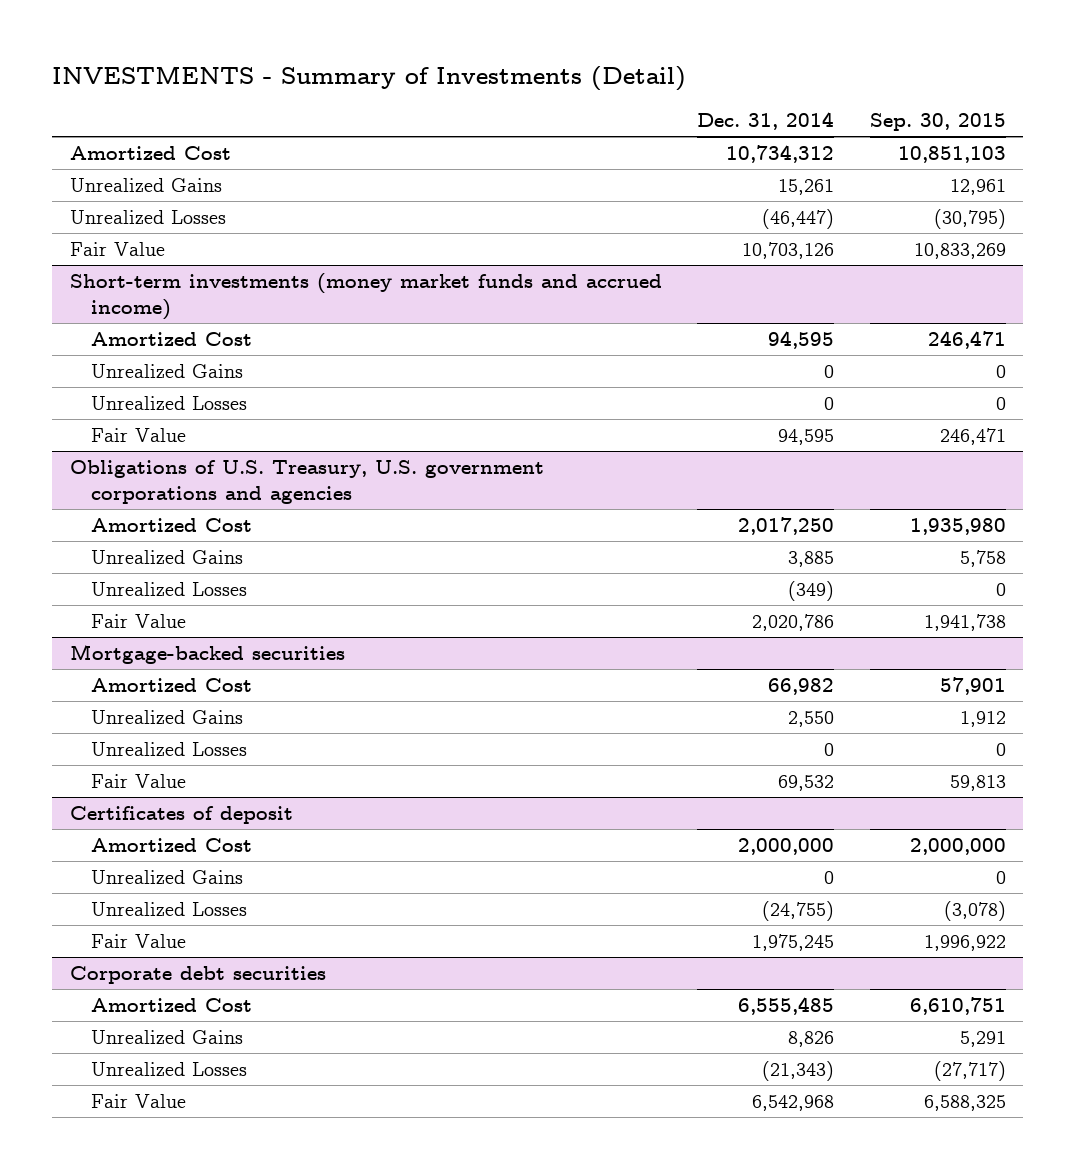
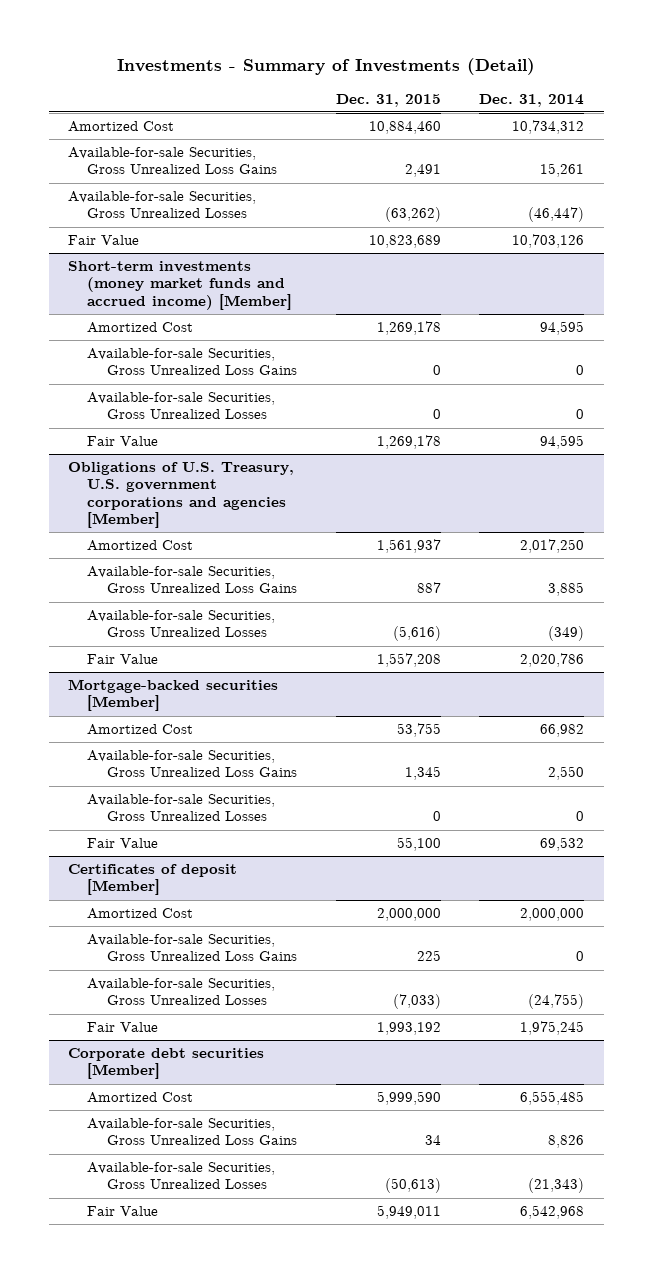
[52,65,687,91] INVESTMENTS - Summary of Investments (Detail) -> [117,58,536,76] Investments - Summary of Investments (Detail)
[869,113,1006,132] Sep. 30, 2015 -> none
none -> [335,93,441,107] Dec. 31, 2015
[70,178,223,194] Unrealized Gains -> [67,147,278,175] Available-for-sale Securities, Gross Unrealized Loss Gains
[70,210,227,226] Unrealized Losses -> [67,191,256,219] Available-for-sale Securities, Gross Unrealized Losses
[70,273,663,321] Short-term investments (money market funds and accrued income) -> [67,261,293,310] Short-term investments (money market funds and accrued income) [Member]
[91,364,244,380] Unrealized Gains -> [87,348,297,376] Available-for-sale Securities, Gross Unrealized Loss Gains
[91,396,248,412] Unrealized Losses -> [87,392,276,420] Available-for-sale Securities, Gross Unrealized Losses
[70,460,545,505] Obligations of U.S. Treasury, U.S. government corporations and agencies -> [67,462,294,529] Obligations of U.S. Treasury, U.S. government corporations and agencies [Member]
[91,550,244,566] Unrealized Gains -> [87,566,297,594] Available-for-sale Securities, Gross Unrealized Loss Gains
[91,582,248,598] Unrealized Losses -> [87,610,276,638] Available-for-sale Securities, Gross Unrealized Losses
[70,644,346,665] Mortgage-backed securities -> [67,679,278,712] Mortgage-backed securities [Member]
[91,710,244,726] Unrealized Gains -> [87,750,297,778] Available-for-sale Securities, Gross Unrealized Loss Gains
[91,742,248,758] Unrealized Losses -> [87,794,276,822] Available-for-sale Securities, Gross Unrealized Losses
[70,806,294,825] Certificates of deposit -> [67,864,237,896] Certificates of deposit [Member]
[91,870,244,886] Unrealized Gains -> [87,934,297,962] Available-for-sale Securities, Gross Unrealized Loss Gains
[91,902,248,918] Unrealized Losses -> [87,978,276,1006] Available-for-sale Securities, Gross Unrealized Losses
[70,966,327,985] Corporate debt securities -> [67,1048,264,1080] Corporate debt securities [Member]
[91,1030,244,1046] Unrealized Gains -> [87,1118,297,1146] Available-for-sale Securities, Gross Unrealized Loss Gains
[91,1062,248,1078] Unrealized Losses -> [87,1162,276,1190] Available-for-sale Securities, Gross Unrealized Losses

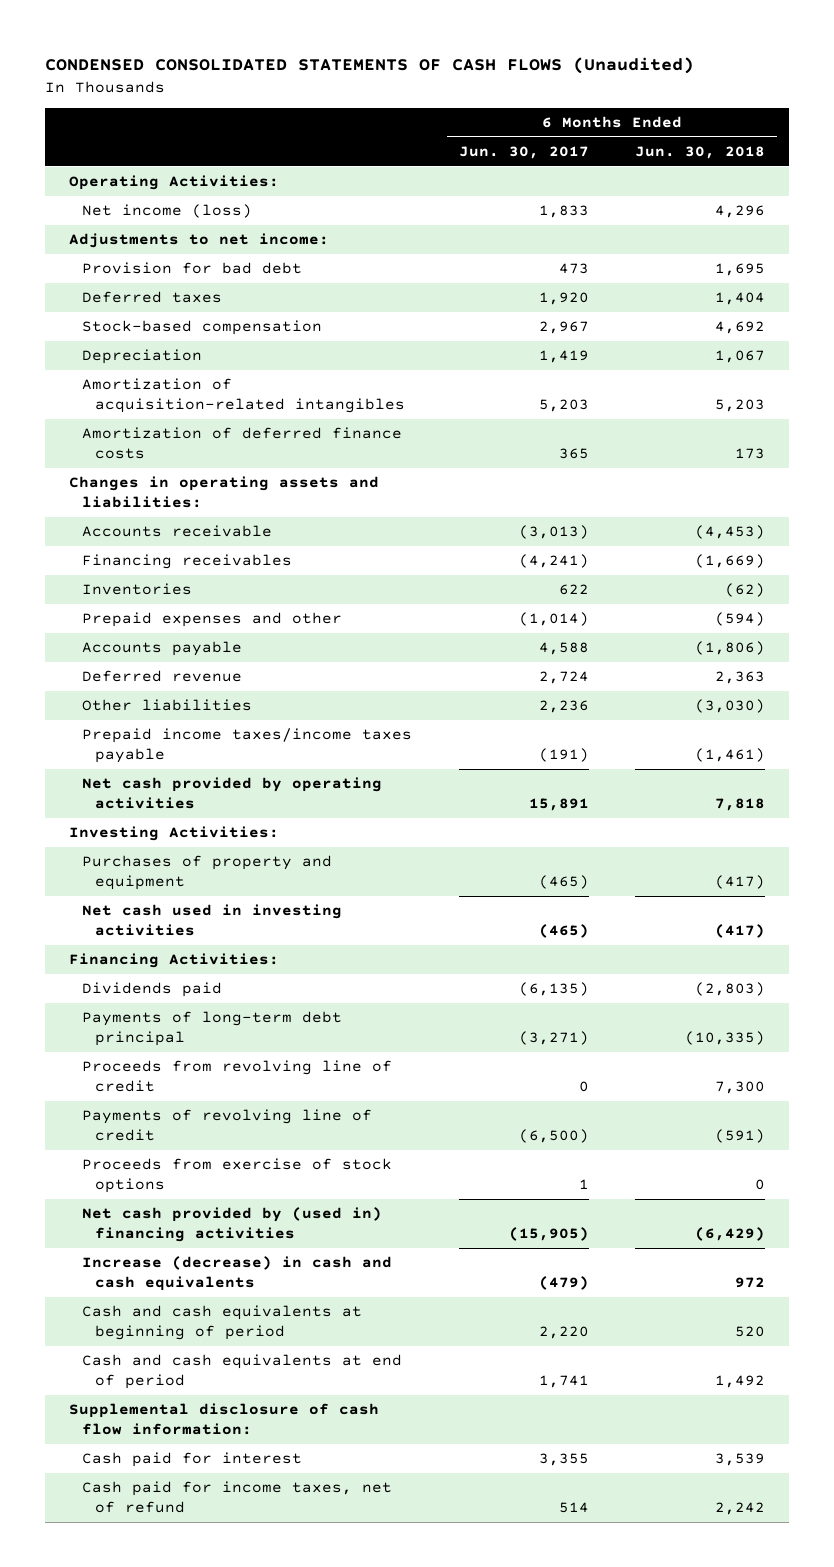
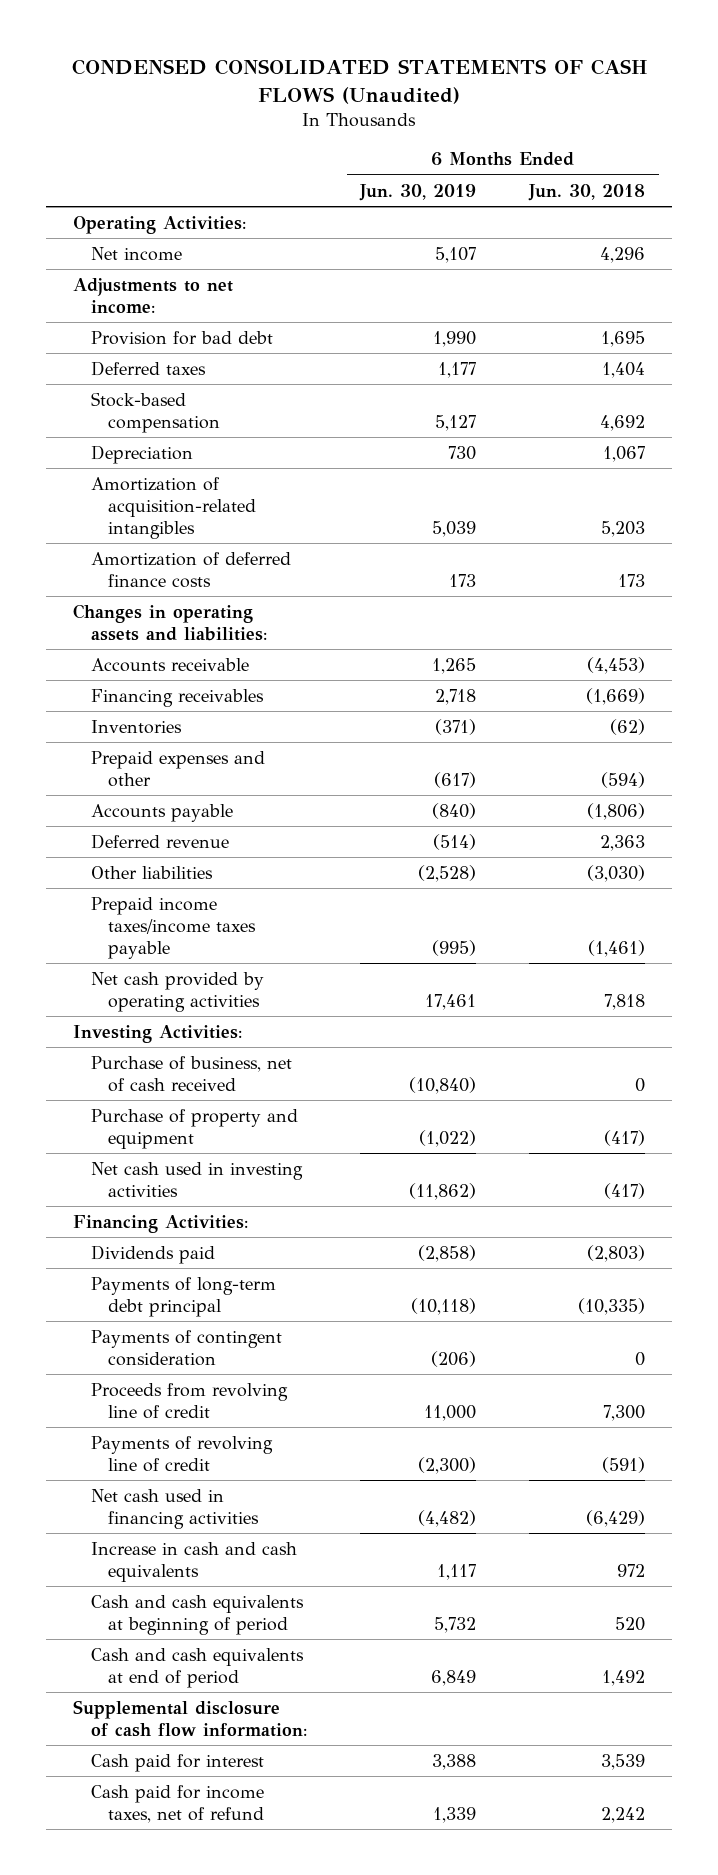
[458,146,589,160] Jun. 30, 2017 -> none
none -> [359,183,477,201] Jun. 30, 2019
[81,204,252,219] Net income (loss) -> [90,246,182,261] Net income
none -> [90,1055,292,1092] Purchase of business, net of cash received
[81,855,332,890] Purchases of property and equipment -> [90,1108,298,1149] Purchase of property and equipment
none -> [90,1329,282,1366] Payments of contingent consideration
[81,1158,392,1193] Proceeds from exercise of stock options -> none
[81,1207,382,1242] Net cash provided by (used in) financing activities -> [90,1488,260,1529] Net cash used in financing activities
[81,1256,392,1291] Increase (decrease) in cash and cash equivalents -> [90,1541,297,1582] Increase in cash and cash equivalents

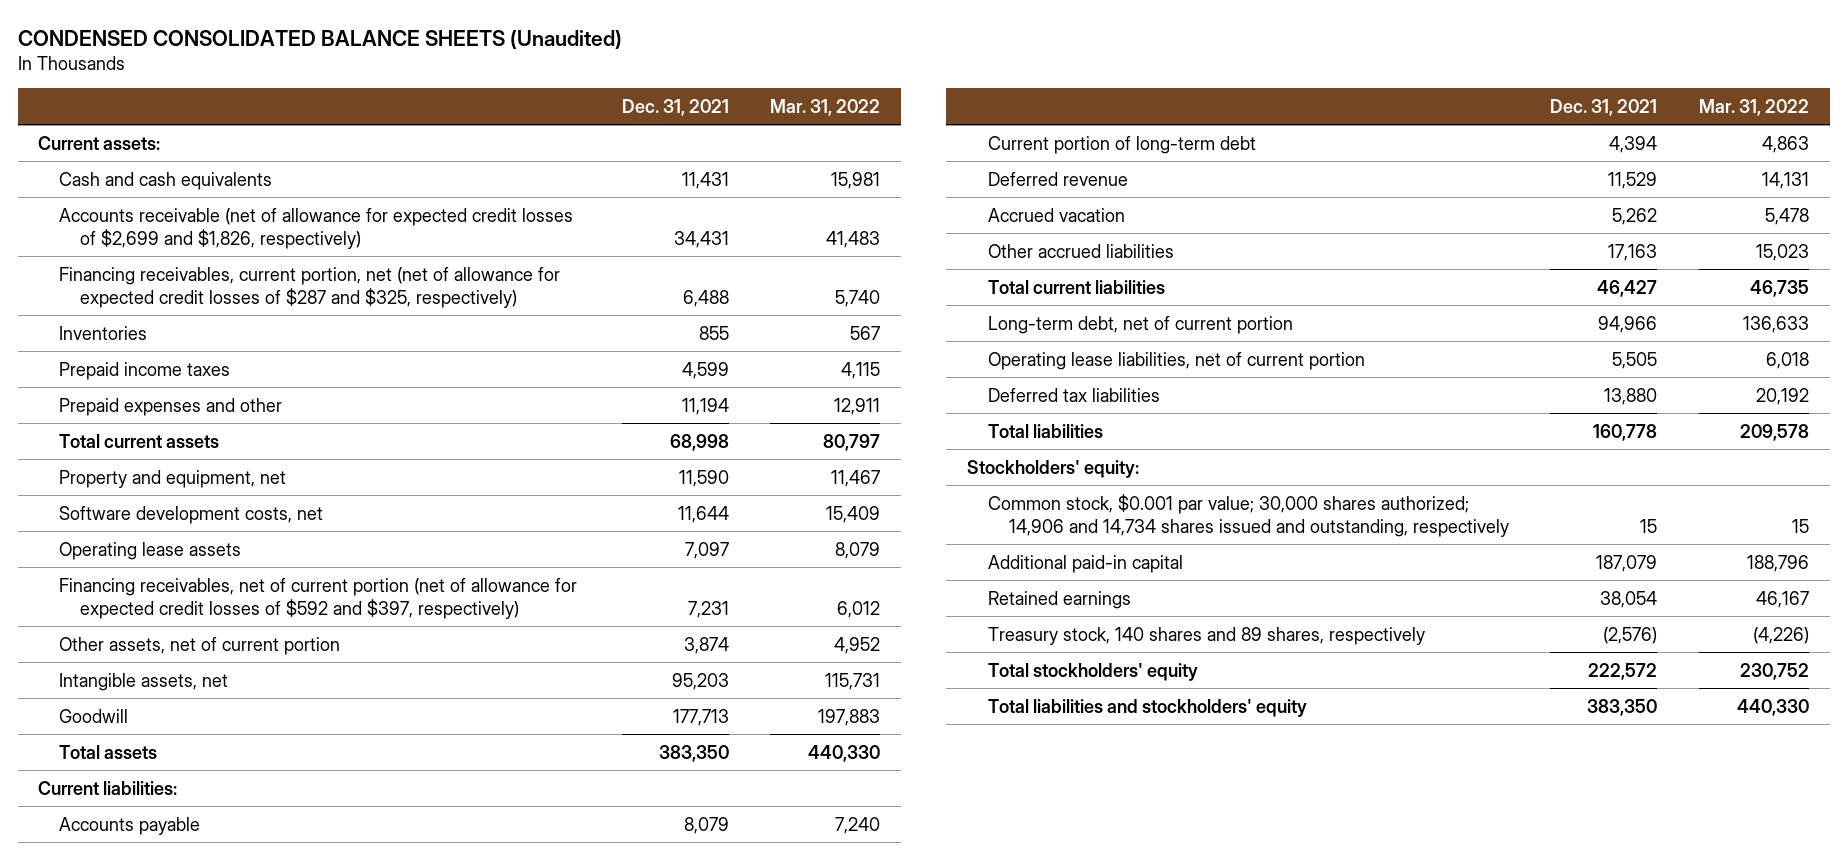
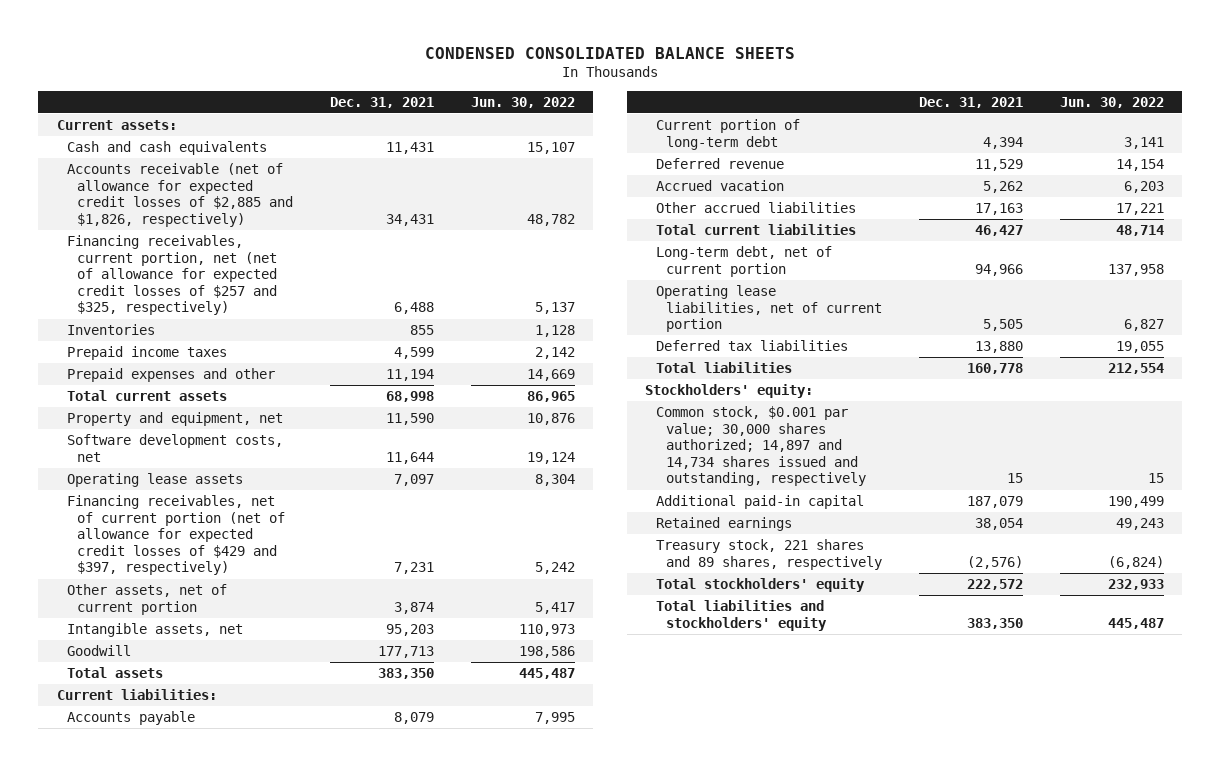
[17,28,622,49] CONDENSED CONSOLIDATED BALANCE SHEETS (Unaudited) -> [425,46,796,59] CONDENSED CONSOLIDATED BALANCE SHEETS
[770,98,881,116] Mar. 31, 2022 -> none
none -> [470,96,575,108] Jun. 30, 2022
[59,207,574,249] Accounts receivable (net of allowance for expected credit losses of $2,699 and $1,826, respectively) -> [66,163,294,227] Accounts receivable (net of allowance for expected credit losses of $2,885 and $1,826, respectively)
[59,266,561,308] Financing receivables, current portion, net (net of allowance for expected credit losses of $287 and $325, respectively) -> [66,235,278,316] Financing receivables, current portion, net (net of allowance for expected credit losses of $257 and $325, respectively)
[59,577,578,619] Financing receivables, net of current portion (net of allowance for expected credit losses of $592 and $397, respectively) -> [66,495,286,576] Financing receivables, net of current portion (net of allowance for expected credit losses of $429 and $397, respectively)
[987,493,1509,537] Common stock, $0.001 par value; 30,000 shares authorized; 14,906 and 14,734 shares issued and outstanding, respectively -> [655,406,867,487] Common stock, $0.001 par value; 30,000 shares authorized; 14,897 and 14,734 shares issued and outstanding, respectively
[987,626,1425,645] Treasury stock, 140 shares and 89 shares, respectively -> [655,539,883,570] Treasury stock, 221 shares and 89 shares, respectively

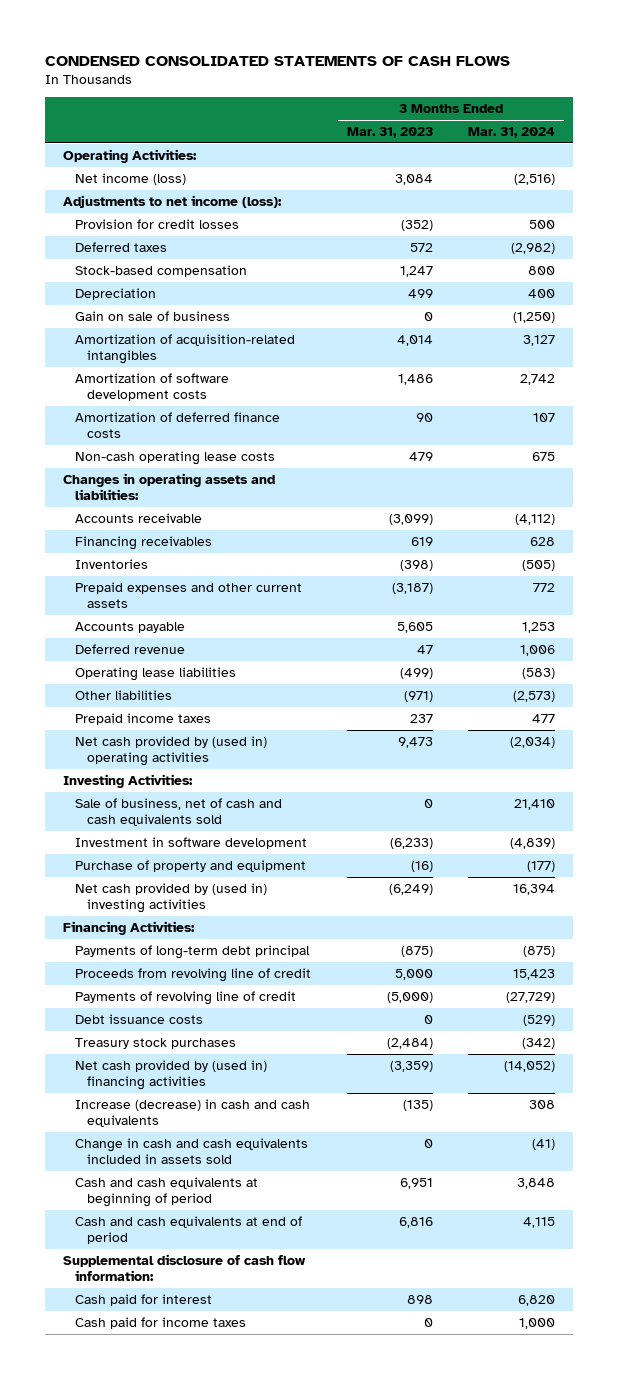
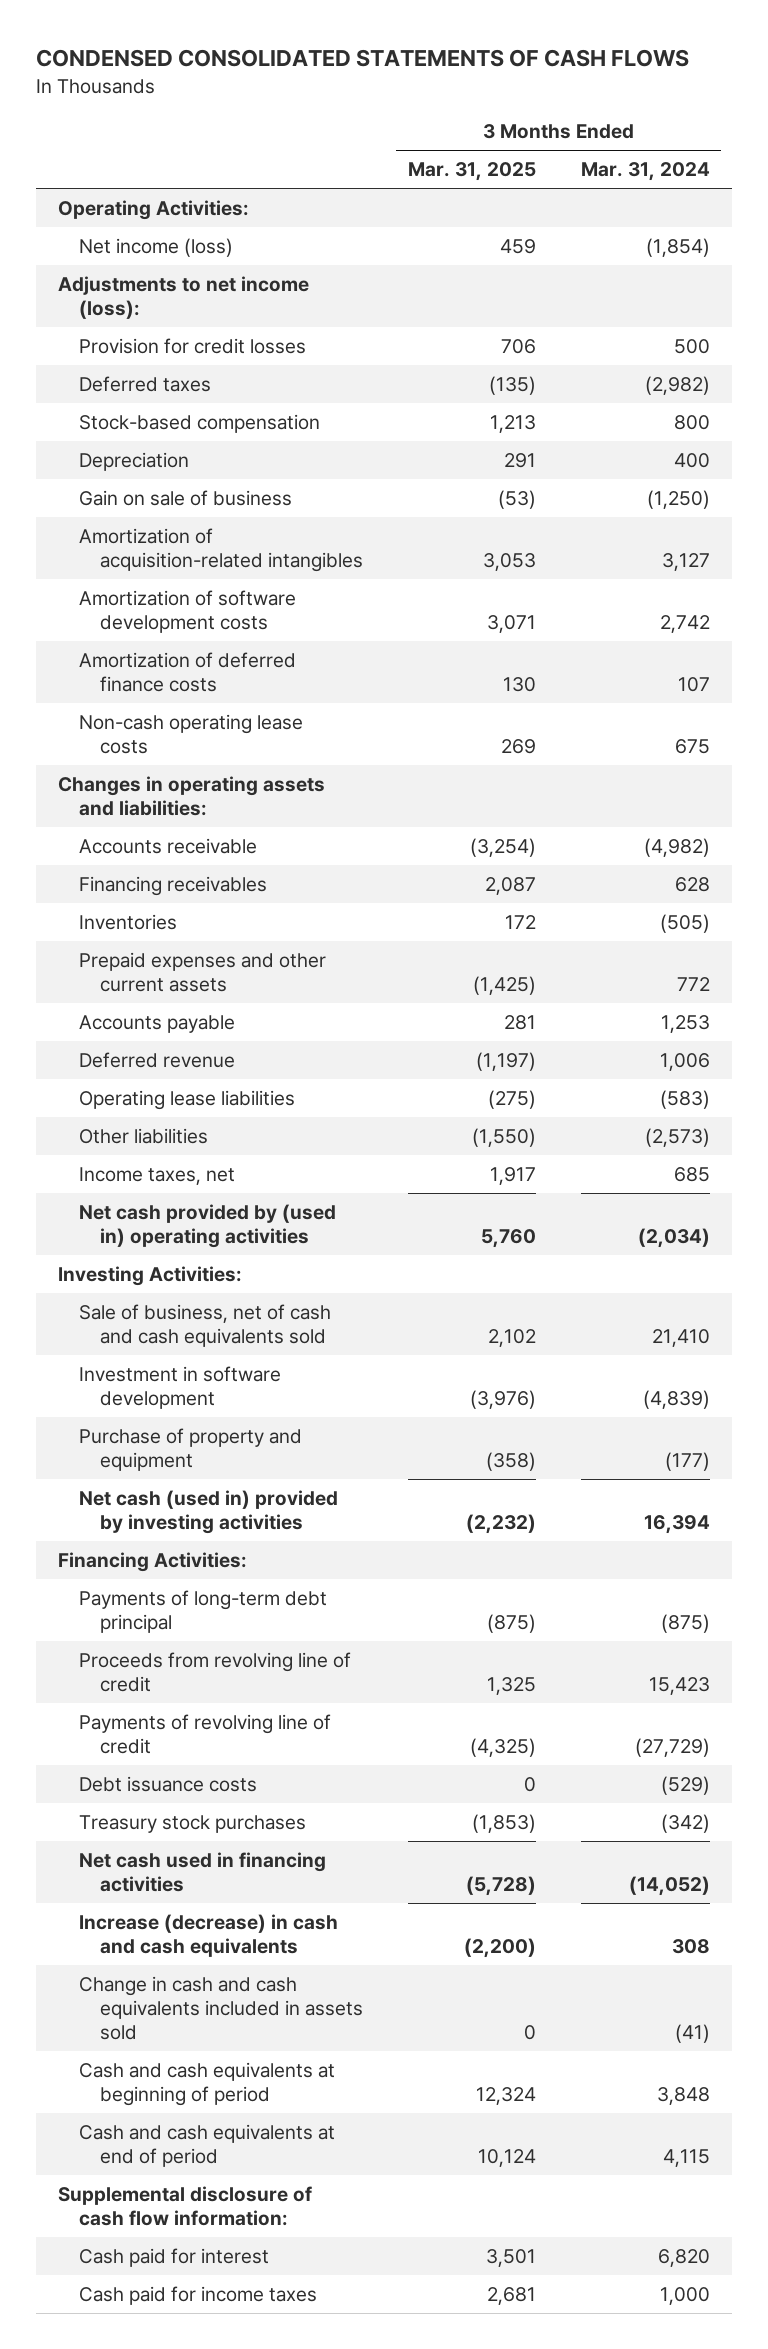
[346,126,433,138] Mar. 31, 2023 -> none
none -> [407,162,536,182] Mar. 31, 2025
[514,173,556,185] (2,516) -> [645,237,710,257] (1,854)
[515,513,556,525] (4,112) -> [643,837,710,857] (4,982)
[74,712,211,725] Prepaid income taxes -> [78,1166,235,1185] Income taxes, net
[532,713,556,723] 477 -> [673,1166,710,1182] 685
[74,882,267,914] Net cash provided by (used in) investing activities -> [78,1489,338,1534] Net cash (used in) provided by investing activities
[74,1059,267,1091] Net cash provided by (used in) financing activities -> [78,1851,326,1892] Net cash used in financing activities

